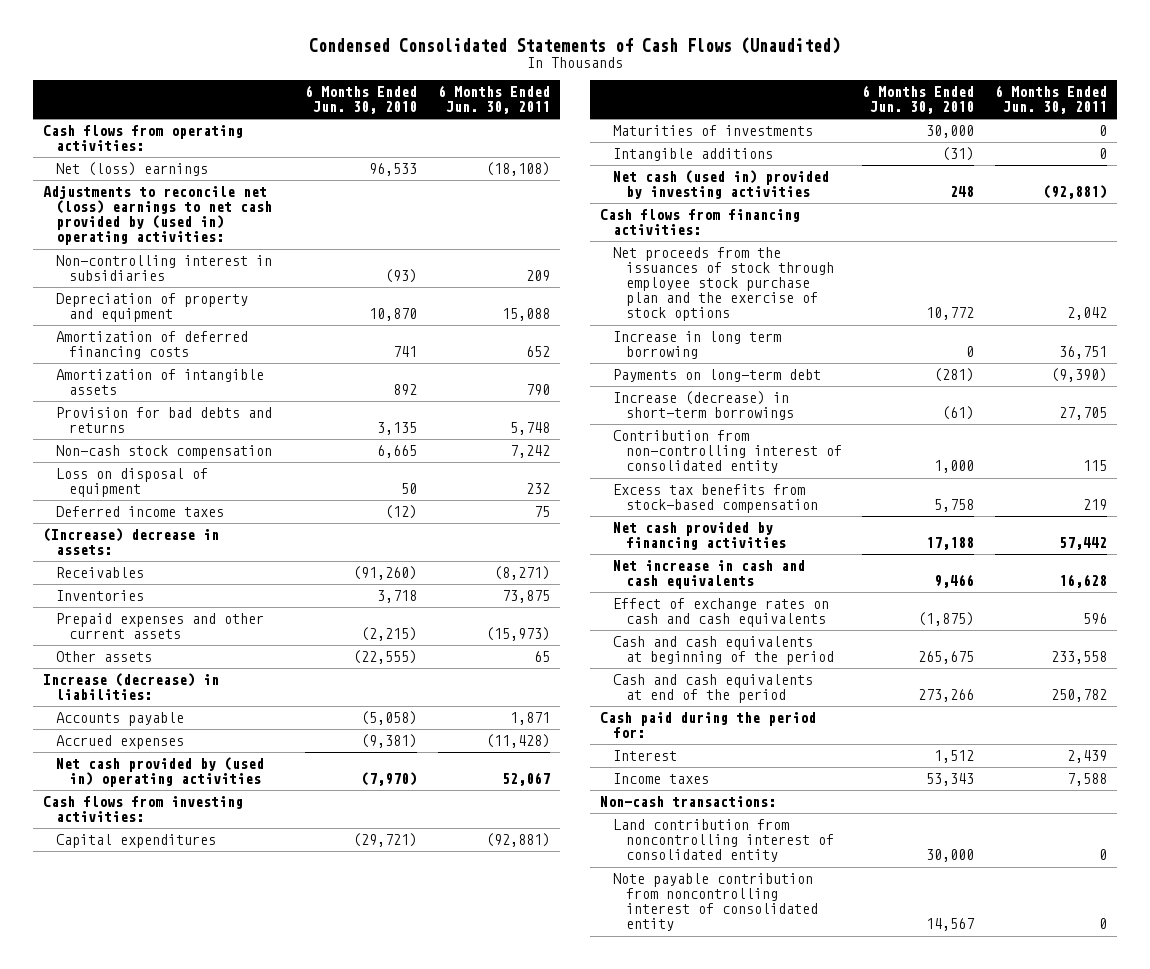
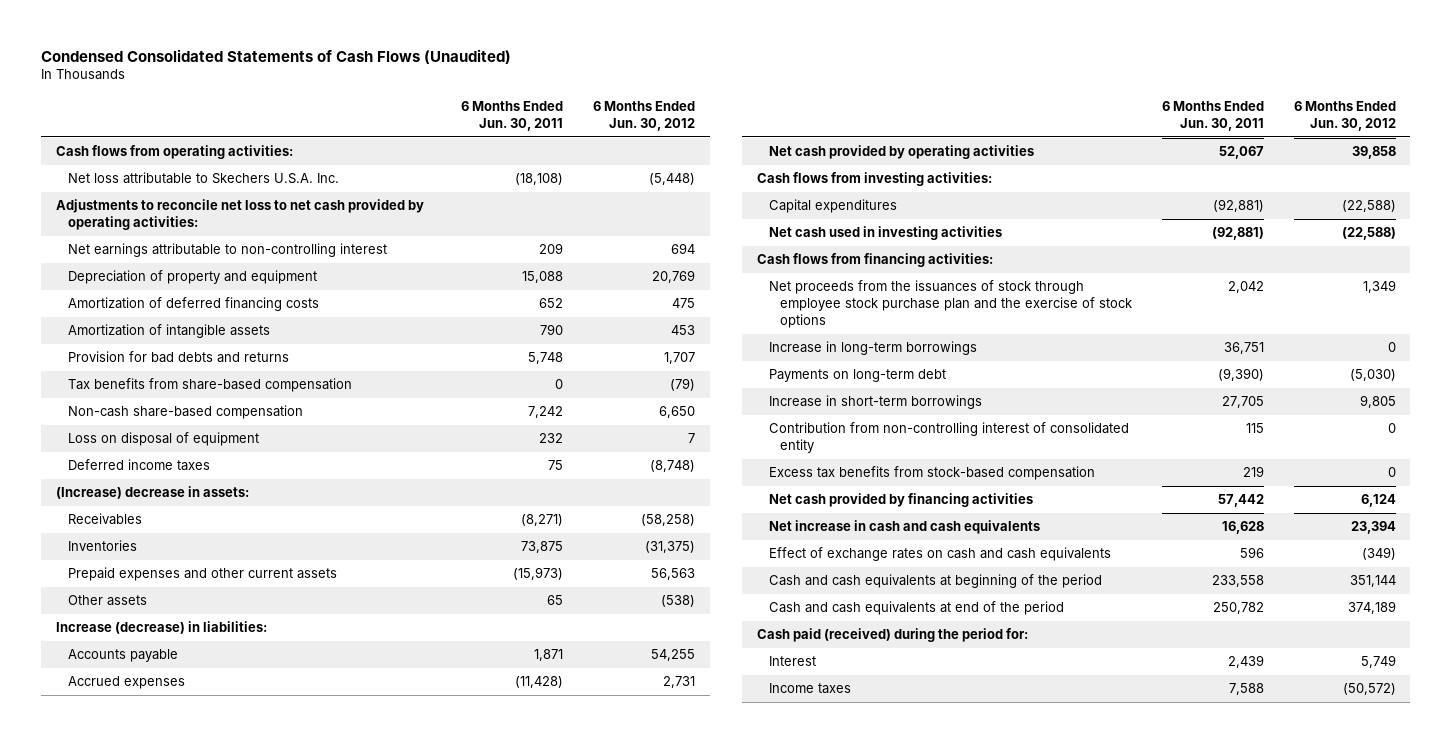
[305,85,418,115] 6 Months Ended Jun. 30, 2010 -> none
none -> [592,100,695,131] 6 Months Ended Jun. 30, 2012
[55,162,208,177] Net (loss) earnings -> [67,172,339,185] Net loss attributable to Skechers U.S.A. Inc.
[43,186,272,246] Adjustments to reconcile net (loss) earnings to net cash provided by (used in) operating activities: -> [56,199,425,231] Adjustments to reconcile net loss to net cash provided by operating activities:
[55,255,272,282] Non-controlling interest in subsidiaries -> [67,243,387,258] Net earnings attributable to non-controlling interest
none -> [67,378,352,393] Tax benefits from share-based compensation
[55,445,272,460] Non-cash stock compensation -> [67,405,303,420] Non-cash share-based compensation
[55,757,264,788] Net cash provided by (used in) operating activities -> [768,145,1034,160] Net cash provided by operating activities
[613,125,814,137] Maturities of investments -> none
[613,148,774,162] Intangible additions -> none
[613,170,830,200] Net cash (used in) provided by investing activities -> [768,226,1002,241] Net cash used in investing activities
[613,331,782,360] Increase in long term borrowing -> [768,341,977,356] Increase in long-term borrowings
[613,391,794,421] Increase (decrease) in short-term borrowings -> [768,395,982,410] Increase in short-term borrowings
[600,712,817,739] Cash paid during the period for: -> [757,628,1029,643] Cash paid (received) during the period for:
[600,796,777,808] Non-cash transactions: -> none
[613,819,834,863] Land contribution from noncontrolling interest of consolidated entity -> none
[613,873,818,932] Note payable contribution from noncontrolling interest of consolidated entity -> none

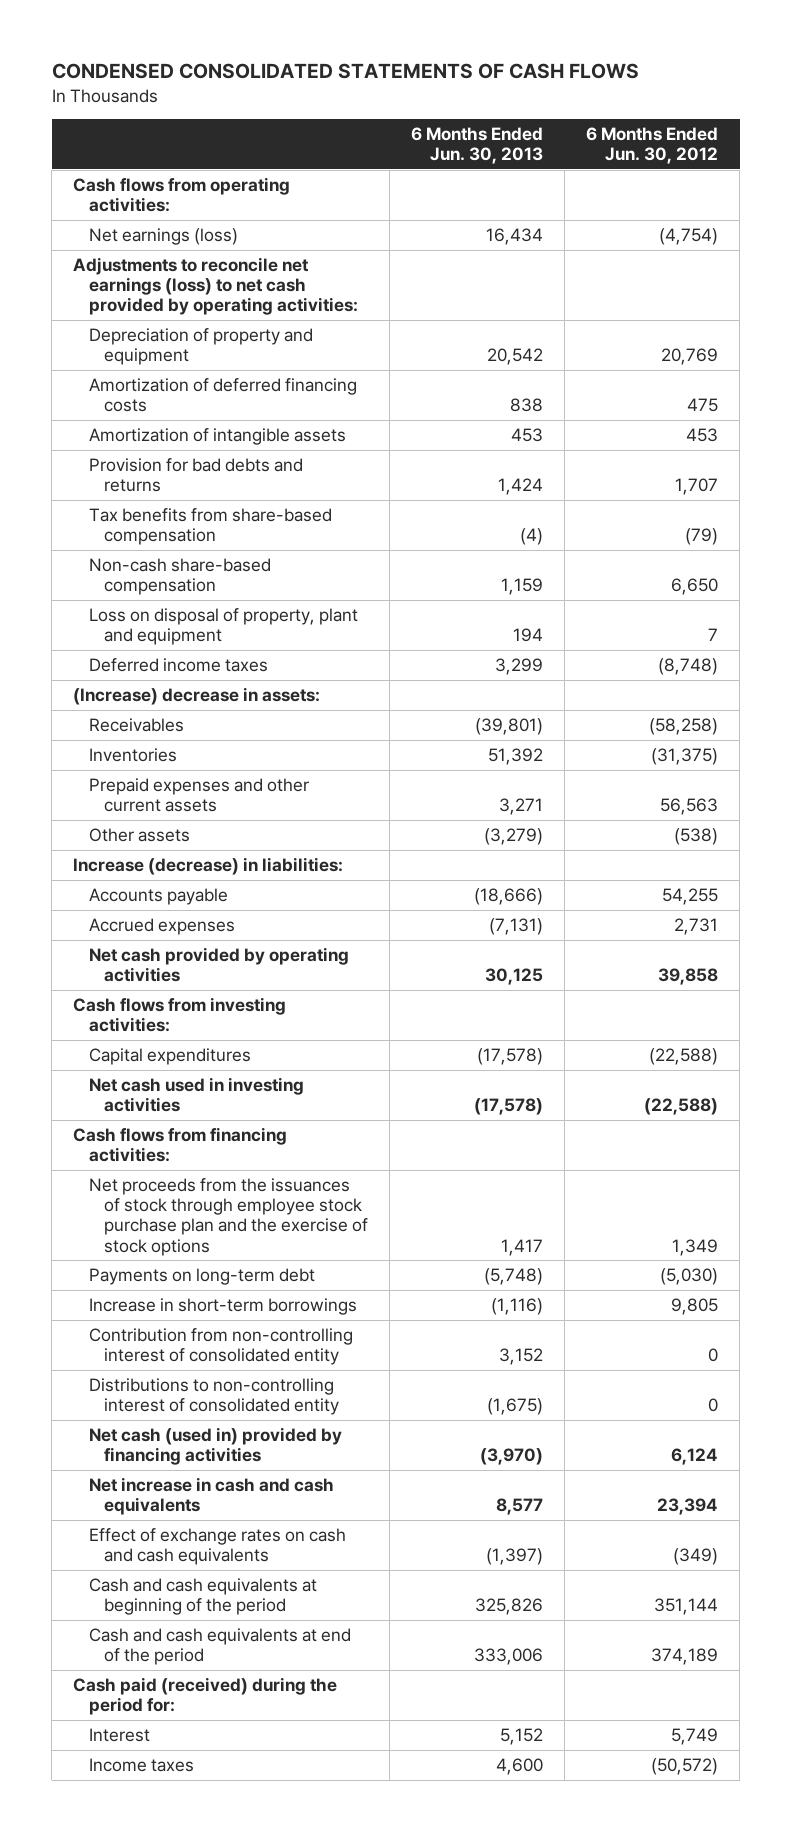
[41,48,512,64] Condensed Consolidated Statements of Cash Flows (Unaudited) -> [51,63,639,80] CONDENSED CONSOLIDATED STATEMENTS OF CASH FLOWS
[461,100,564,131] 6 Months Ended Jun. 30, 2011 -> none
none -> [411,127,544,165] 6 Months Ended Jun. 30, 2013
[67,172,339,185] Net loss attributable to Skechers U.S.A. Inc. -> none
[67,243,387,258] Net earnings attributable to non-controlling interest -> none
none -> [88,228,238,246] Net earnings (loss)
[56,199,425,231] Adjustments to reconcile net loss to net cash provided by operating activities: -> [73,257,358,316] Adjustments to reconcile net earnings (loss) to net cash provided by operating activities:
[67,432,259,447] Loss on disposal of equipment -> [88,608,358,646] Loss on disposal of property, plant and equipment
[768,341,977,356] Increase in long-term borrowings -> none
[768,466,1095,481] Excess tax benefits from stock-based compensation -> none
none -> [88,1378,340,1416] Distributions to non-controlling interest of consolidated entity
[768,493,1033,508] Net cash provided by financing activities -> [88,1427,342,1466] Net cash (used in) provided by financing activities

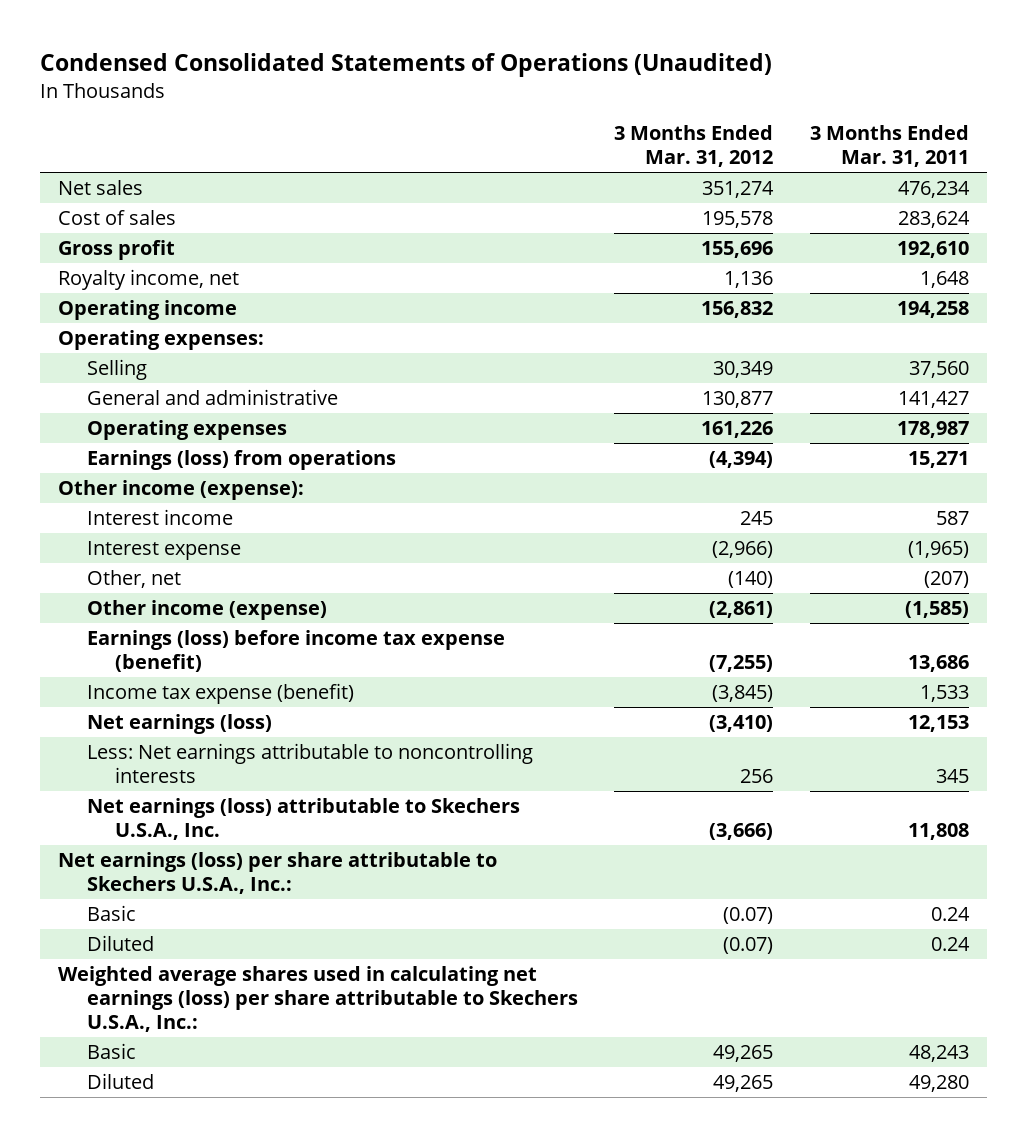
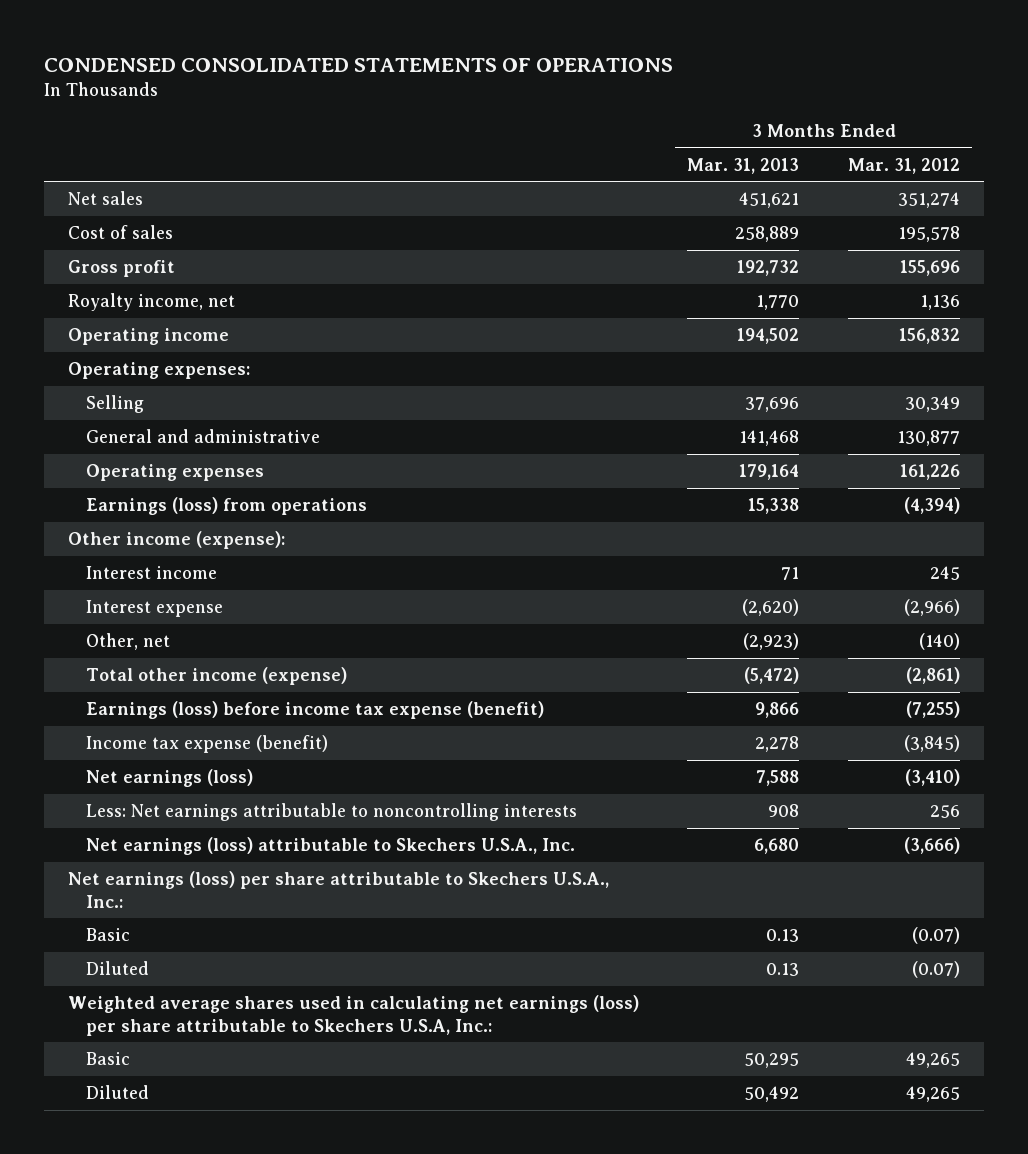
[39,52,772,77] Condensed Consolidated Statements of Operations (Unaudited) -> [43,57,673,72] CONDENSED CONSOLIDATED STATEMENTS OF OPERATIONS
[810,125,970,168] 3 Months Ended Mar. 31, 2011 -> none
none -> [687,157,800,174] Mar. 31, 2013
[86,600,327,621] Other income (expense) -> [85,667,347,686] Total other income (expense)
[58,966,578,1033] Weighted average shares used in calculating net earnings (loss) per share attributable to Skechers U.S.A., Inc.: -> [67,995,639,1036] Weighted average shares used in calculating net earnings (loss) per share attributable to Skechers U.S.A, Inc.:

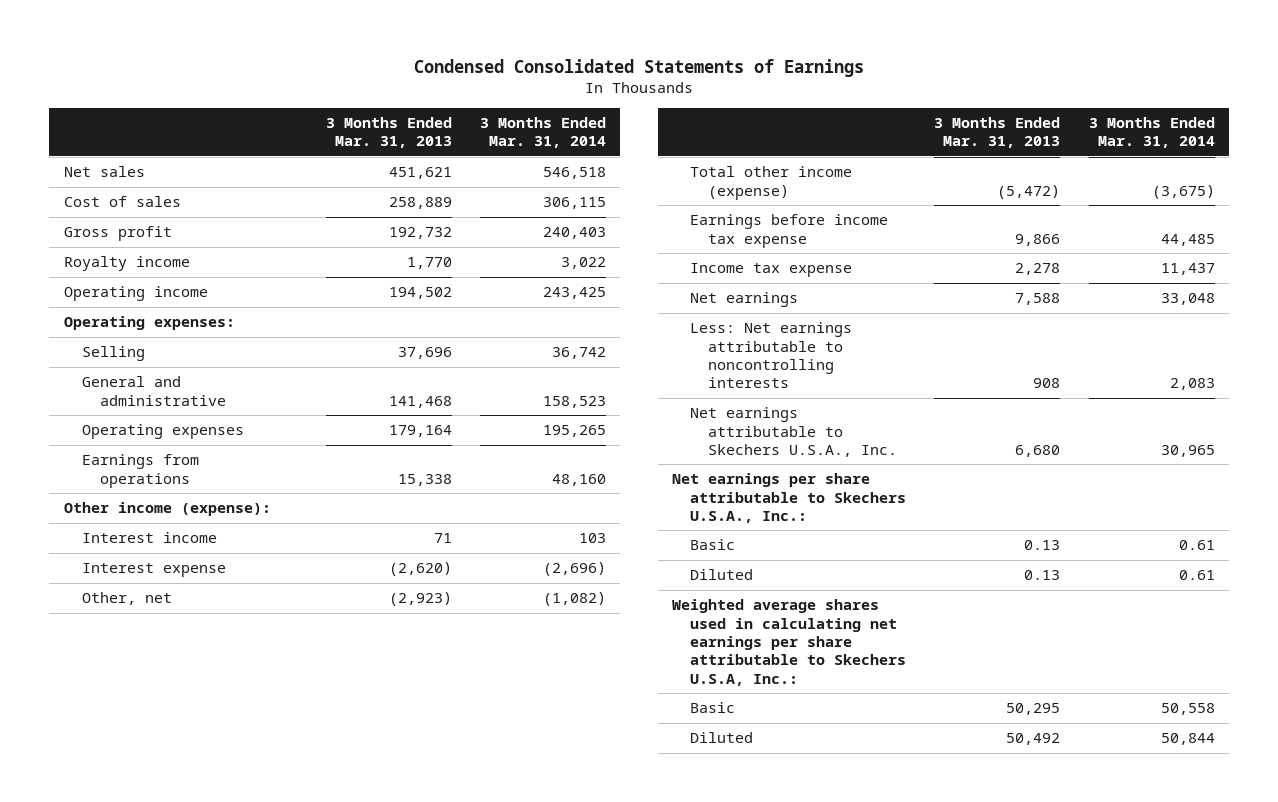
[43,57,673,72] CONDENSED CONSOLIDATED STATEMENTS OF OPERATIONS -> [414,58,865,77] Condensed Consolidated Statements of Earnings
[847,157,960,174] Mar. 31, 2012 -> none
none -> [480,116,607,149] 3 Months Ended Mar. 31, 2014
[67,293,235,312] Royalty income, net -> [63,256,190,272] Royalty income
[85,497,367,516] Earnings (loss) from operations -> [81,454,199,488] Earnings from operations
[85,701,544,720] Earnings (loss) before income tax expense (benefit) -> [690,214,889,248] Earnings before income tax expense
[85,735,328,754] Income tax expense (benefit) -> [690,263,853,278] Income tax expense
[85,769,253,788] Net earnings (loss) -> [690,292,799,308] Net earnings
[85,837,575,856] Net earnings (loss) attributable to Skechers U.S.A., Inc. -> [690,407,898,457] Net earnings attributable to Skechers U.S.A., Inc.
[67,871,609,908] Net earnings (loss) per share attributable to Skechers U.S.A., Inc.: -> [671,473,907,523] Net earnings per share attributable to Skechers U.S.A., Inc.:
[67,995,639,1036] Weighted average shares used in calculating net earnings (loss) per share attributable to Skechers U.S.A, Inc.: -> [671,599,907,686] Weighted average shares used in calculating net earnings per share attributable to Skechers U.S.A, Inc.:

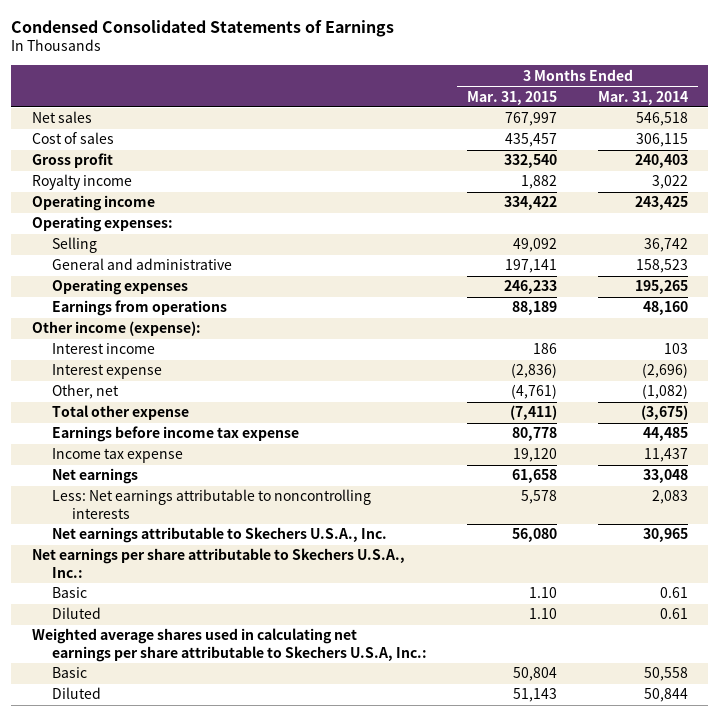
[326,116,453,149] 3 Months Ended Mar. 31, 2013 -> none
none -> [467,90,558,105] Mar. 31, 2015
[690,166,853,200] Total other income (expense) -> [51,405,189,421] Total other expense

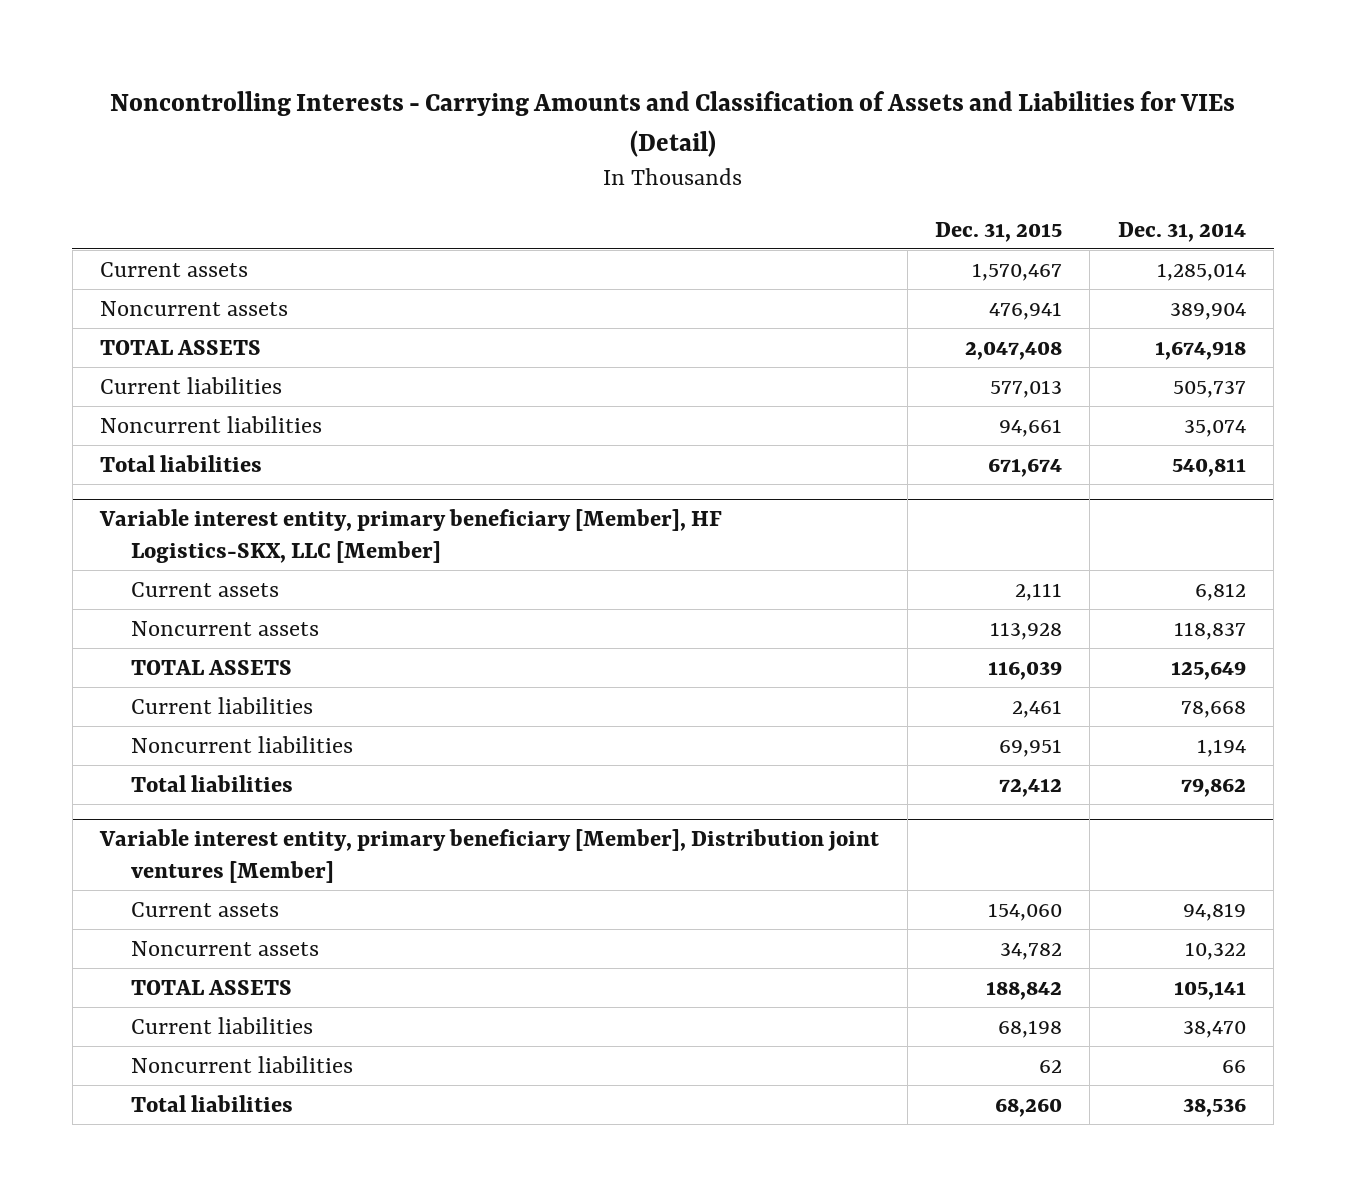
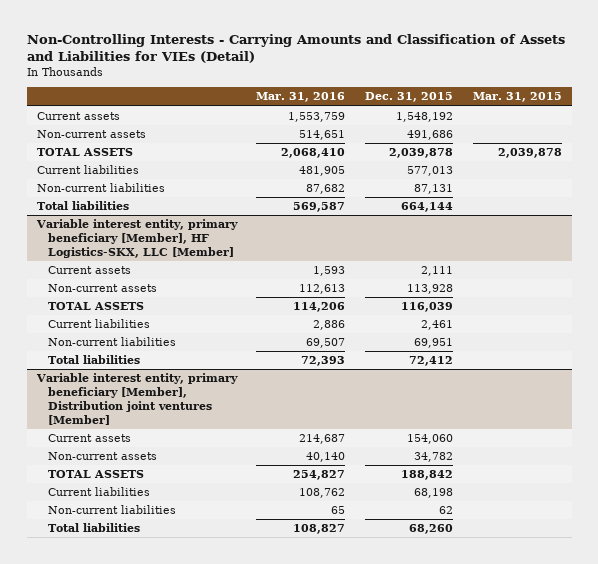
[110,91,1236,157] Noncontrolling Interests - Carrying Amounts and Classification of Assets and Liabilities for VIEs (Detail) -> [26,33,565,64] Non-Controlling Interests - Carrying Amounts and Classification of Assets and Liabilities for VIEs (Detail)
[1117,221,1246,242] Dec. 31, 2014 -> none
none -> [256,92,346,103] Mar. 31, 2016
none -> [472,92,562,103] Mar. 31, 2015
[972,262,1063,281] 1,570,467 -> [396,112,454,123] 1,548,192
[100,300,289,316] Noncurrent assets -> [36,130,146,139] Non-current assets
[989,301,1063,320] 476,941 -> [407,130,454,141] 491,686
[965,340,1063,360] 2,047,408 -> [389,148,454,159] 2,039,878
[100,415,323,433] Noncurrent liabilities -> [36,183,165,193] Non-current liabilities
[999,418,1063,437] 94,661 -> [414,184,454,195] 87,131
[988,457,1063,477] 671,674 -> [401,202,454,213] 664,144
[131,620,320,636] Noncurrent assets -> [48,284,158,293] Non-current assets
[131,735,354,753] Noncurrent liabilities -> [48,337,177,347] Non-current liabilities
[131,940,320,956] Noncurrent assets -> [48,452,158,461] Non-current assets
[131,1055,354,1073] Noncurrent liabilities -> [48,505,177,515] Non-current liabilities

